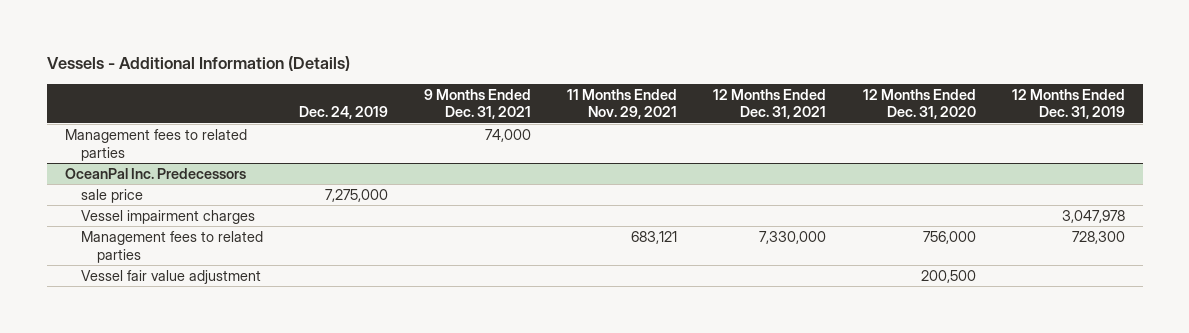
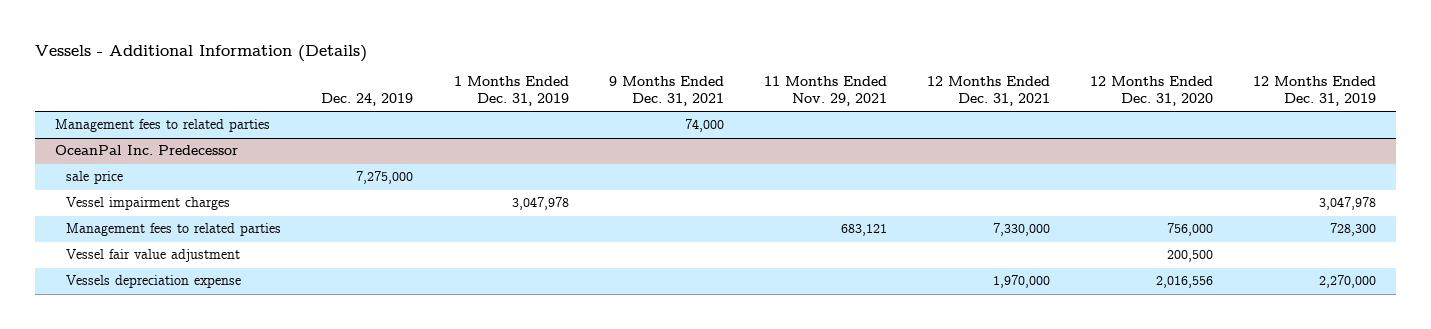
none -> [453,76,569,107] 1 Months Ended Dec. 31, 2019
[64,167,246,179] OceanPal Inc. Predecessors -> [54,145,238,156] OceanPal Inc. Predecessor
none -> [66,275,242,289] Vessels depreciation expense

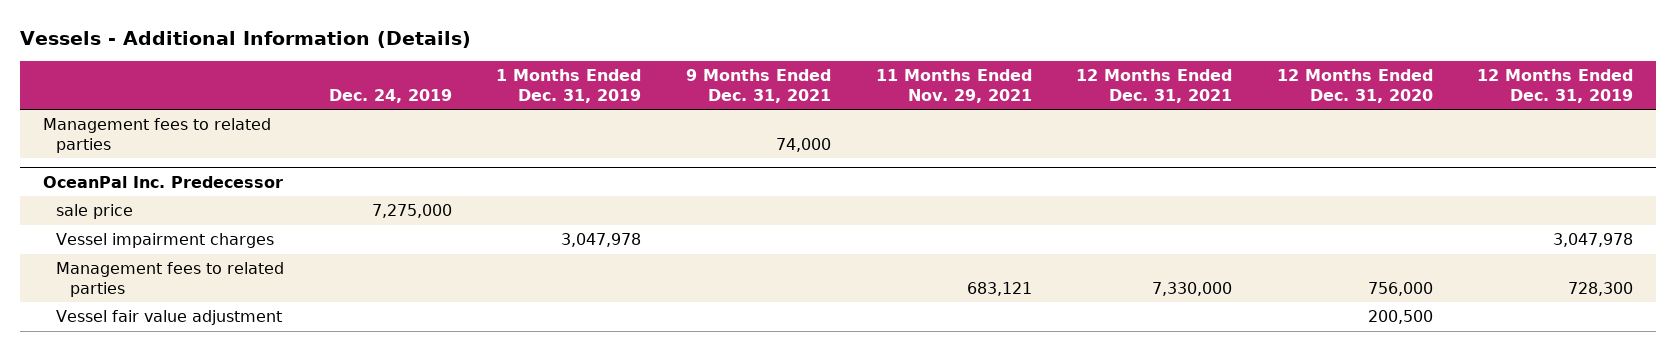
[66,275,242,289] Vessels depreciation expense -> none

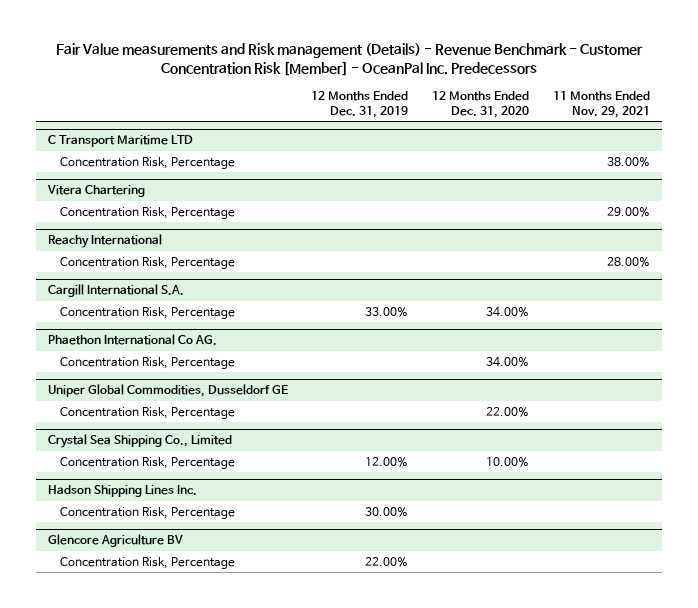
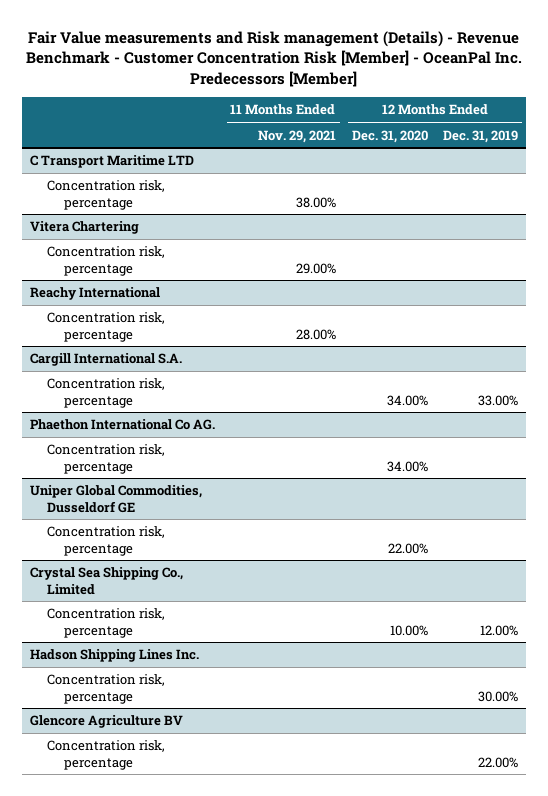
[55,43,643,76] Fair Value measurements and Risk management (Details) - Revenue Benchmark - Customer Concentration Risk [Member] - OceanPal Inc. Predecessors -> [26,30,523,87] Fair Value measurements and Risk management (Details) - Revenue Benchmark - Customer Concentration Risk [Member] - OceanPal Inc. Predecessors [Member]
[60,156,236,169] Concentration Risk, Percentage -> [47,180,166,210] Concentration risk, percentage
[60,206,236,219] Concentration Risk, Percentage -> [47,246,166,276] Concentration risk, percentage
[60,256,236,269] Concentration Risk, Percentage -> [47,312,166,342] Concentration risk, percentage
[60,306,236,319] Concentration Risk, Percentage -> [47,378,166,408] Concentration risk, percentage
[60,356,236,369] Concentration Risk, Percentage -> [47,444,166,474] Concentration risk, percentage
[60,406,236,419] Concentration Risk, Percentage -> [47,526,166,556] Concentration risk, percentage
[60,456,236,469] Concentration Risk, Percentage -> [47,608,166,638] Concentration risk, percentage
[60,506,236,519] Concentration Risk, Percentage -> [47,674,166,704] Concentration risk, percentage
[60,556,236,569] Concentration Risk, Percentage -> [47,740,166,770] Concentration risk, percentage

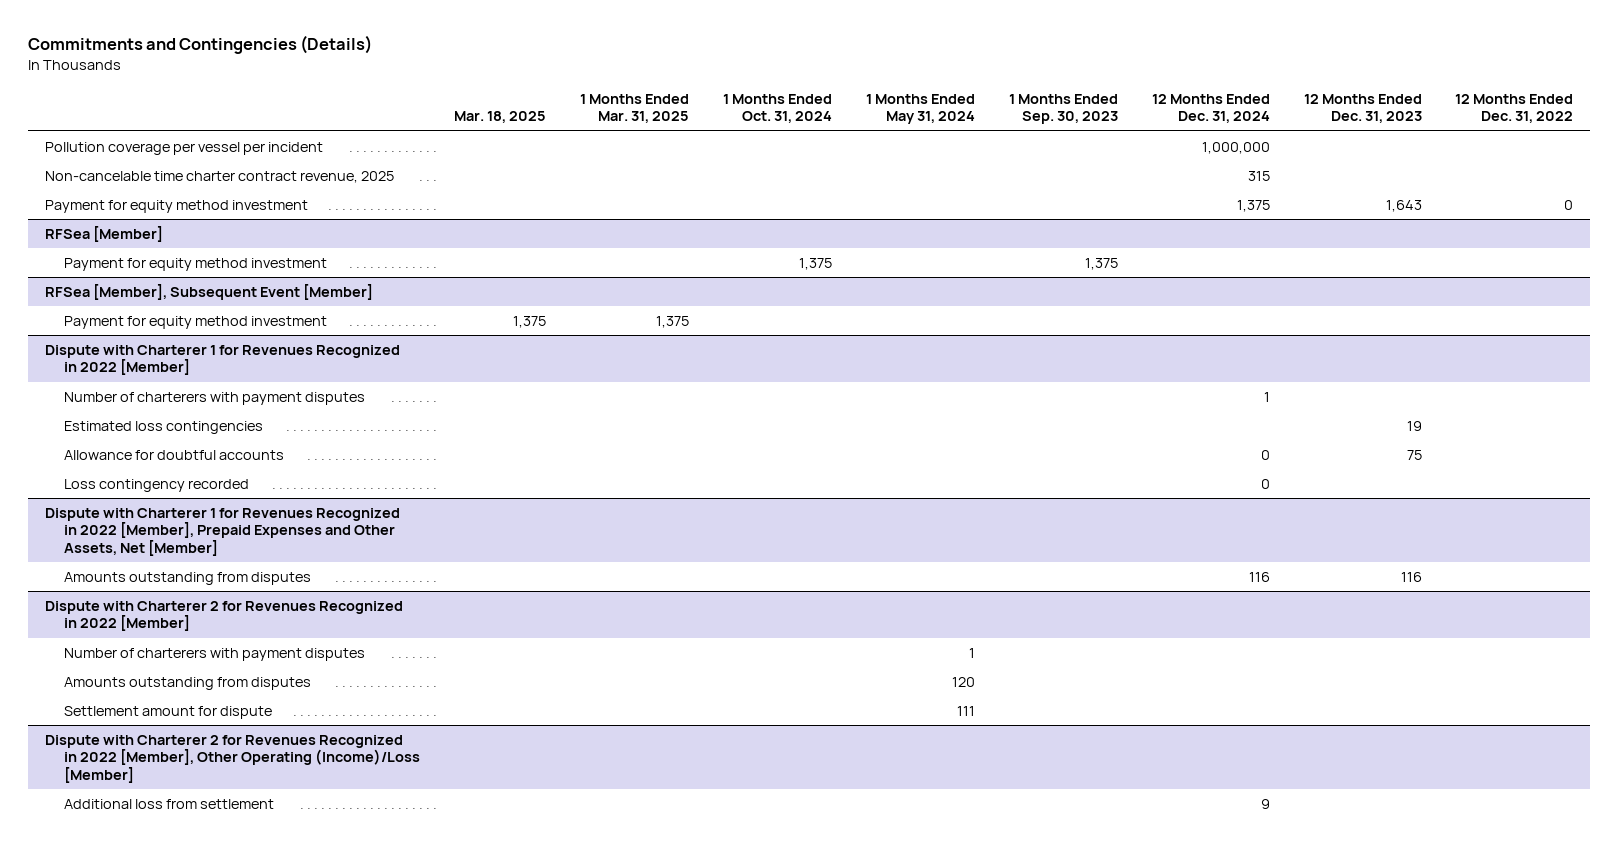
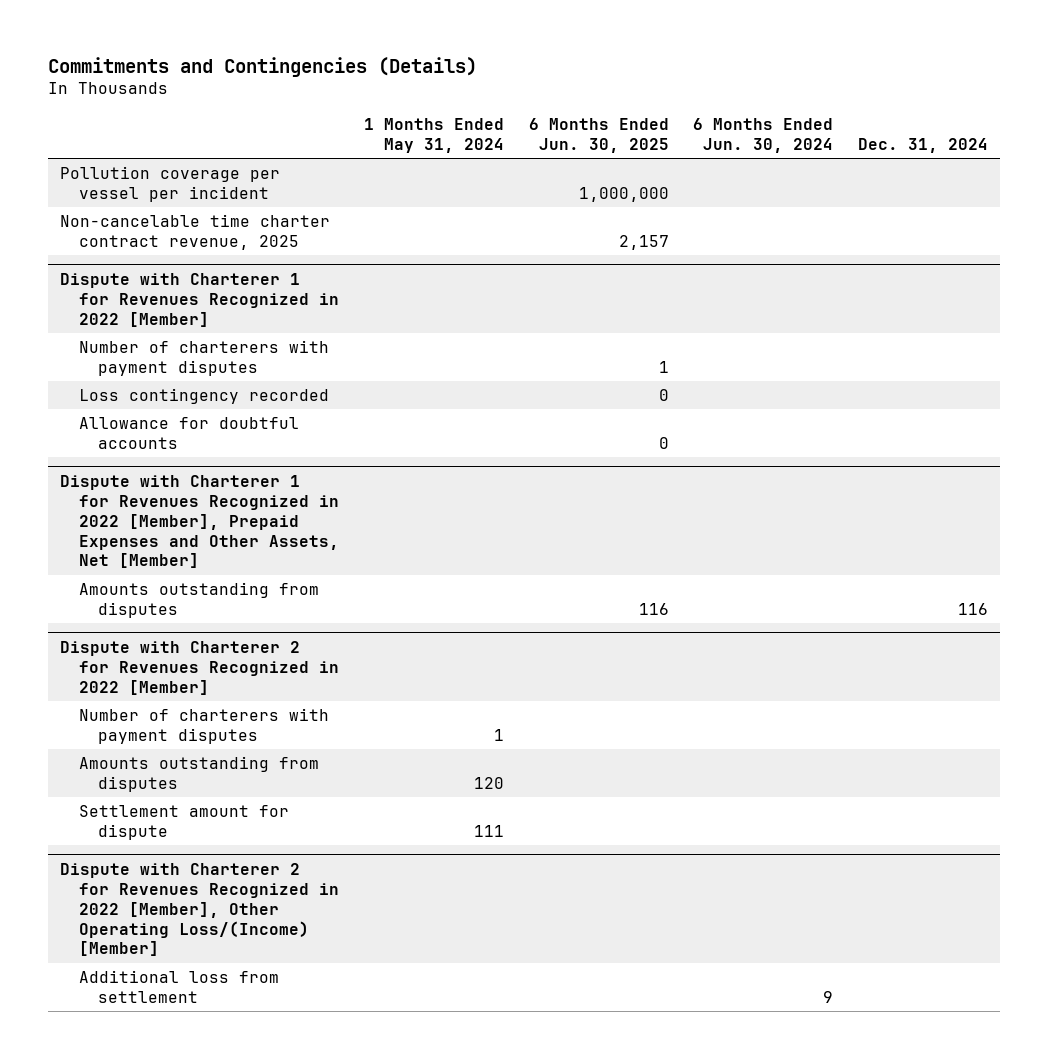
[454,111,547,124] Mar. 18, 2025 -> none
[580,93,690,124] 1 Months Ended Mar. 31, 2025 -> none
[723,93,833,124] 1 Months Ended Oct. 31, 2024 -> none
[1008,93,1118,125] 1 Months Ended Sep. 30, 2023 -> none
[1151,93,1270,124] 12 Months Ended Dec. 31, 2024 -> none
[1303,93,1422,124] 12 Months Ended Dec. 31, 2023 -> none
[1455,93,1574,124] 12 Months Ended Dec. 31, 2022 -> none
none -> [528,118,669,154] 6 Months Ended Jun. 30, 2025
none -> [693,118,834,154] 6 Months Ended Jun. 30, 2024
none -> [858,138,989,154] Dec. 31, 2024
[45,199,309,213] Payment for equity method investment -> none
[45,225,164,242] RFSea [Member] -> none
[64,257,328,271] Payment for equity method investment -> none
[45,283,374,300] RFSea [Member], Subsequent Event [Member] -> none
[64,315,328,329] Payment for equity method investment -> none
[64,420,264,434] Estimated loss contingencies -> none
[64,449,285,460] Allowance for doubtful accounts -> [79,416,300,449] Allowance for doubtful accounts
[45,734,421,784] Dispute with Charterer 2 for Revenues Recognized in 2022 [Member], Other Operating (Income)/Loss [Member] -> [60,862,340,957] Dispute with Charterer 2 for Revenues Recognized in 2022 [Member], Other Operating Loss/(Income) [Member]

